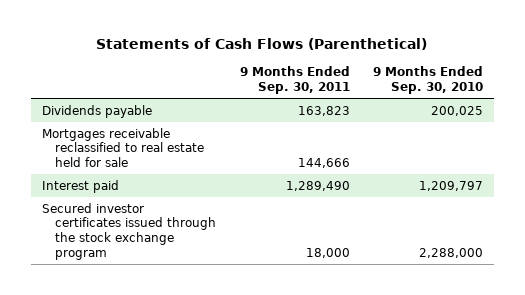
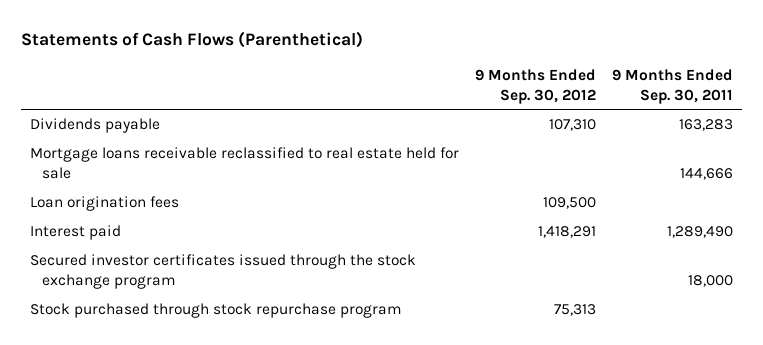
[372,66,483,95] 9 Months Ended Sep. 30, 2010 -> none
none -> [474,68,596,104] 9 Months Ended Sep. 30, 2012
[297,105,350,116] 163,823 -> [679,119,734,132] 163,283
[42,127,205,168] Mortgages receivable reclassified to real estate held for sale -> [29,147,459,180] Mortgage loans receivable reclassified to real estate held for sale
none -> [29,196,179,212] Loan origination fees
none -> [29,303,402,319] Stock purchased through stock repurchase program

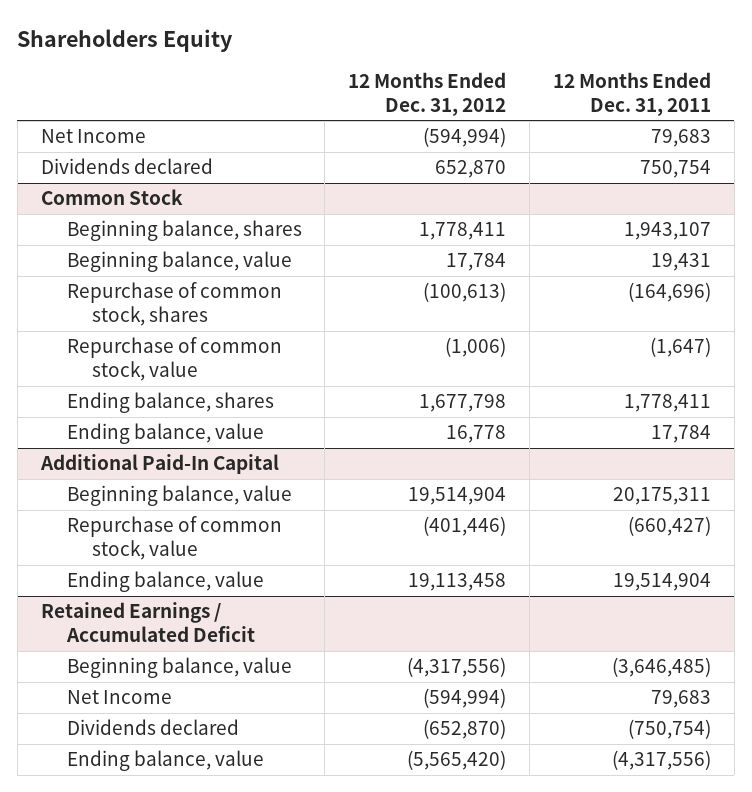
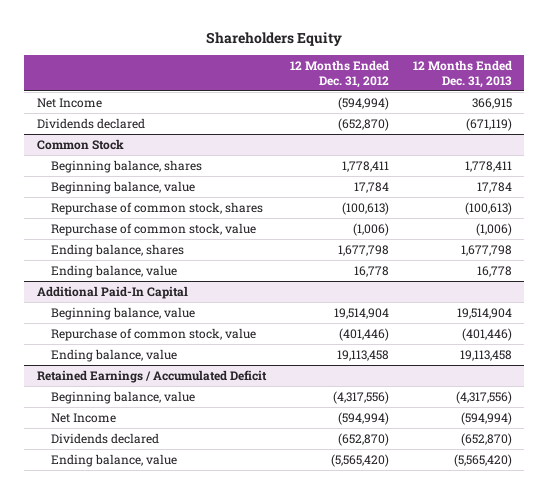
[552,71,711,116] 12 Months Ended Dec. 31, 2011 -> none
none -> [413,60,513,88] 12 Months Ended Dec. 31, 2013
[435,160,507,179] 652,870 -> [337,117,389,131] (652,870)

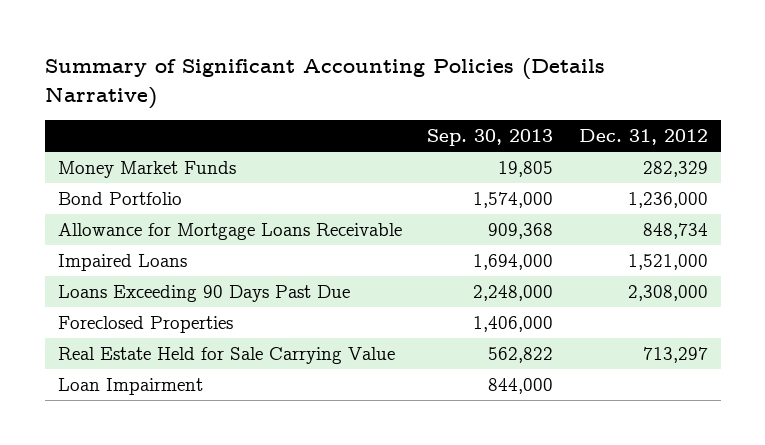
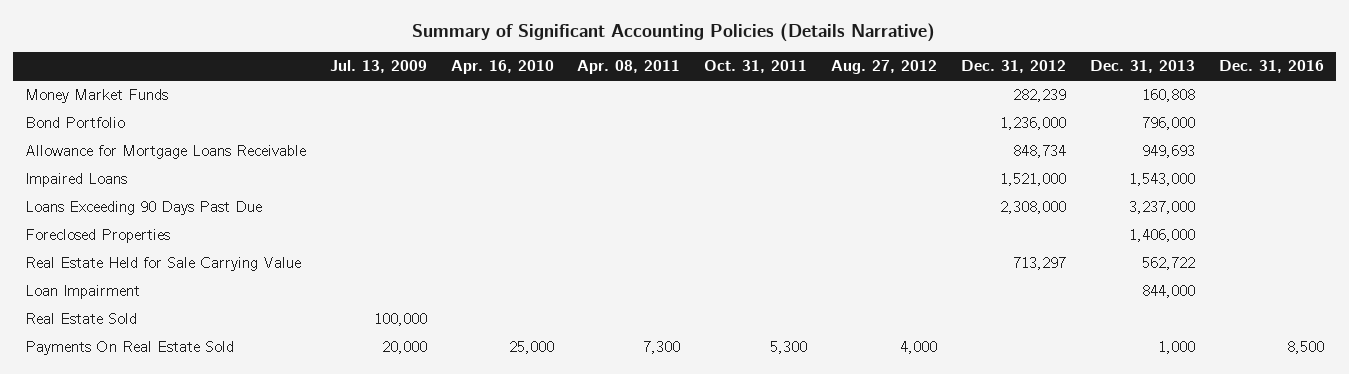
[427,128,554,146] Sep. 30, 2013 -> none
none -> [329,60,427,74] Jul. 13, 2009
none -> [450,60,554,75] Apr. 16, 2010
none -> [577,60,681,75] Apr. 08, 2011
none -> [704,60,808,74] Oct. 31, 2011
none -> [831,60,938,75] Aug. 27, 2012
none -> [1090,60,1196,74] Dec. 31, 2013
none -> [1219,60,1325,74] Dec. 31, 2016
[642,160,708,177] 282,329 -> [1013,89,1067,103] 282,239
none -> [24,313,137,325] Real Estate Sold
none -> [24,341,234,356] Payments On Real Estate Sold

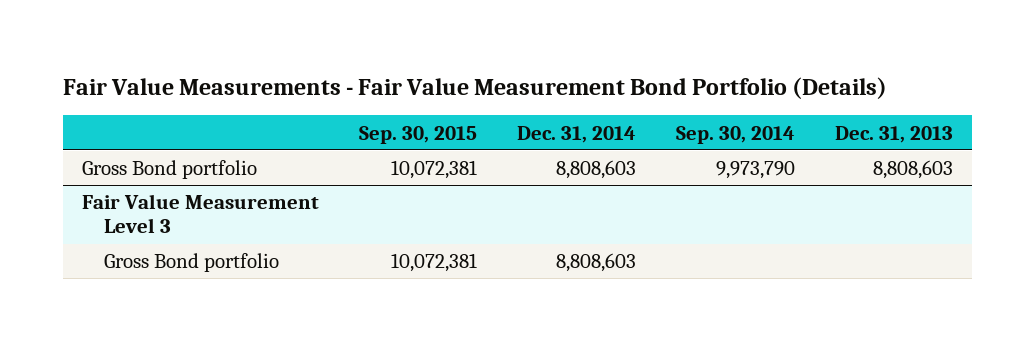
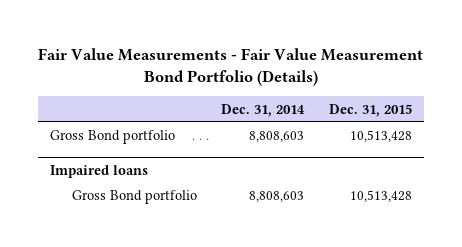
[359,125,478,144] Sep. 30, 2015 -> none
[675,125,795,144] Sep. 30, 2014 -> none
[834,125,953,143] Dec. 31, 2013 -> none
none -> [328,103,412,117] Dec. 31, 2015
[82,194,320,234] Fair Value Measurement Level 3 -> [49,164,148,178] Impaired loans

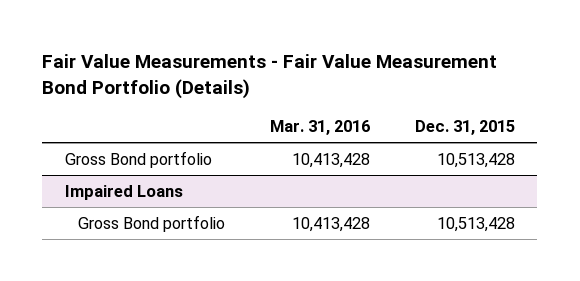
[221,103,306,117] Dec. 31, 2014 -> none
none -> [269,120,370,136] Mar. 31, 2016
[49,164,148,178] Impaired loans -> [64,184,183,200] Impaired Loans

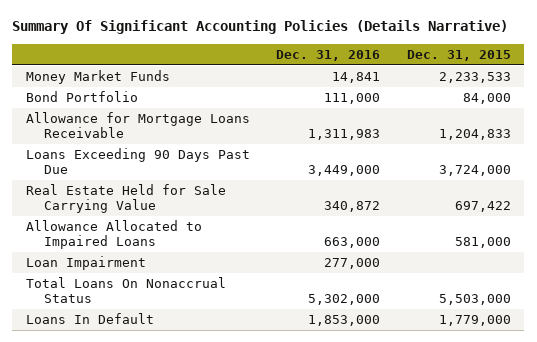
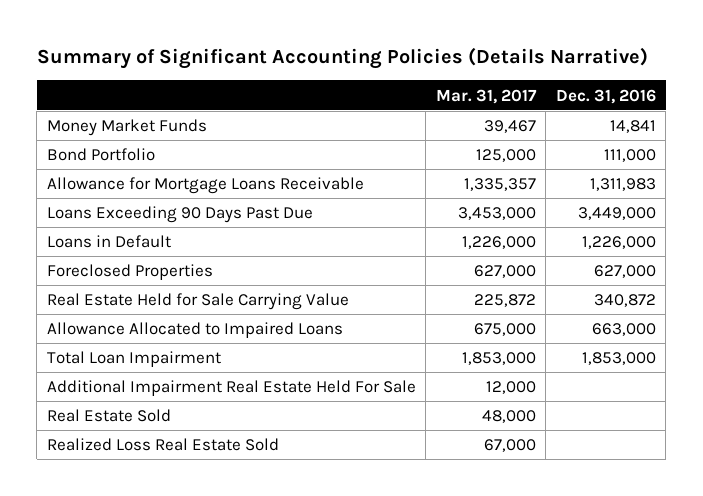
[12,20,509,35] Summary Of Significant Accounting Policies (Details Narrative) -> [36,47,648,70] Summary of Significant Accounting Policies (Details Narrative)
[407,49,512,61] Dec. 31, 2015 -> none
none -> [435,88,537,104] Mar. 31, 2017
none -> [46,235,171,249] Loans in Default
none -> [46,264,213,281] Foreclosed Properties
[25,277,226,303] Total Loans On Nonaccrual Status -> none
[25,313,154,325] Loans In Default -> none
[25,256,146,271] Loan Impairment -> [46,351,221,368] Total Loan Impairment
[324,258,381,270] 277,000 -> [581,352,656,366] 1,853,000
none -> [46,380,416,397] Additional Impairment Real Estate Held For Sale
none -> [46,409,171,423] Real Estate Sold
none -> [46,438,279,452] Realized Loss Real Estate Sold

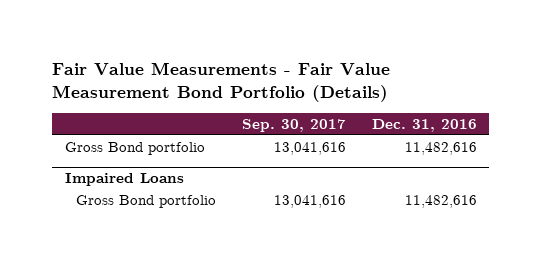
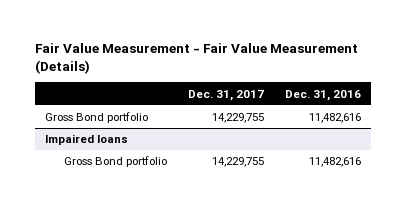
[51,62,390,103] Fair Value Measurements - Fair Value Measurement Bond Portfolio (Details) -> [34,42,358,74] Fair Value Measurement - Fair Value Measurement (Details)
[241,119,346,133] Sep. 30, 2017 -> none
none -> [187,89,264,101] Dec. 31, 2017
[64,173,184,187] Impaired Loans -> [45,134,129,146] Impaired loans

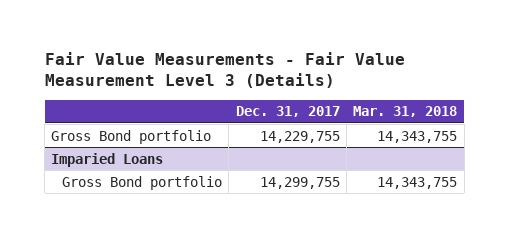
[34,42,358,74] Fair Value Measurement - Fair Value Measurement (Details) -> [44,52,405,89] Fair Value Measurements - Fair Value Measurement Level 3 (Details)
[284,89,361,101] Dec. 31, 2016 -> none
none -> [353,106,458,118] Mar. 31, 2018
[45,134,129,146] Impaired loans -> [51,152,164,167] Imparied Loans
[211,157,264,168] 14,229,755 -> [259,176,340,189] 14,299,755

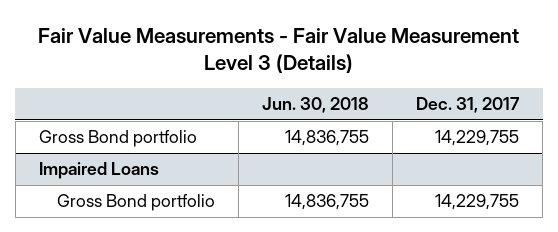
[353,106,458,118] Mar. 31, 2018 -> none
none -> [262,97,370,114] Jun. 30, 2018
[51,152,164,167] Imparied Loans -> [38,162,159,180] Impaired Loans
[259,176,340,189] 14,299,755 -> [435,194,520,211] 14,229,755

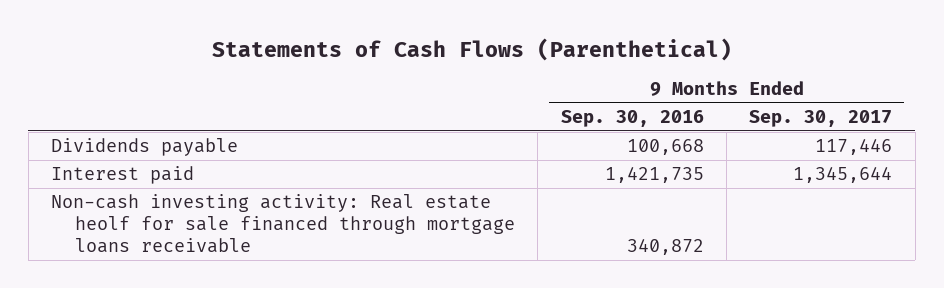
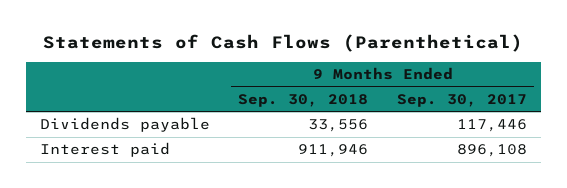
[560,109,704,127] Sep. 30, 2016 -> none
none -> [238,93,369,107] Sep. 30, 2018
[51,194,516,254] Non-cash investing activity: Real estate heolf for sale financed through mortgage loans receivable -> none
[793,167,893,184] 1,345,644 -> [456,144,527,158] 896,108

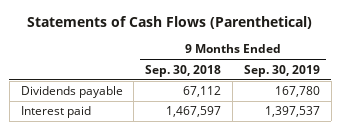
[396,93,527,107] Sep. 30, 2017 -> none
none -> [244,64,321,77] Sep. 30, 2019
[308,119,369,133] 33,556 -> [183,86,222,98] 67,112
[298,144,369,158] 911,946 -> [166,106,222,118] 1,467,597

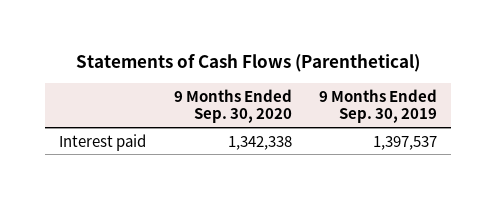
[145,64,222,77] Sep. 30, 2018 -> none
none -> [173,88,292,124] 9 Months Ended Sep. 30, 2020
[20,86,123,99] Dividends payable -> none

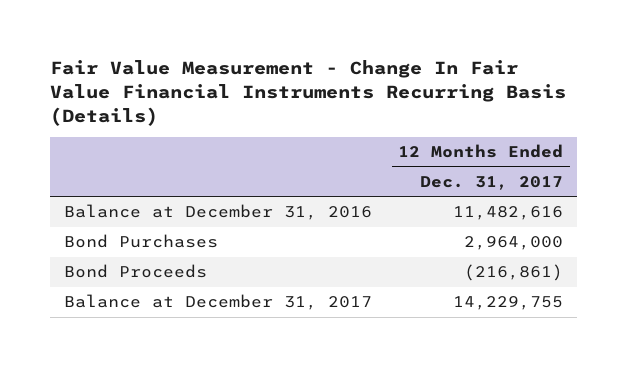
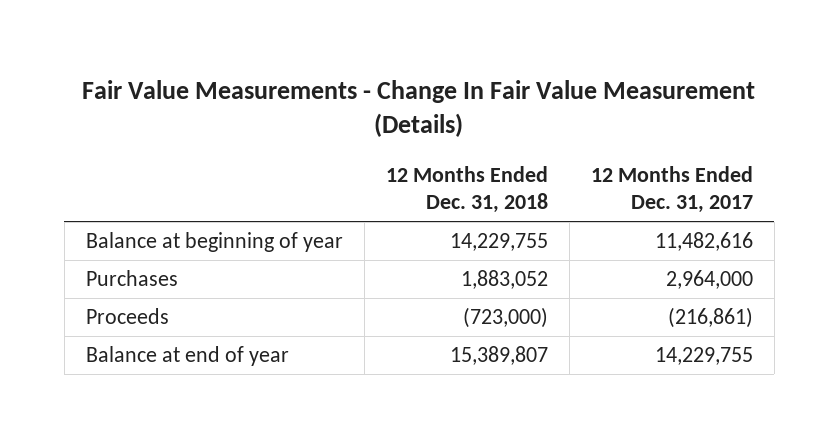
[50,60,567,126] Fair Value Measurement - Change In Fair Value Financial Instruments Recurring Basis (Details) -> [82,79,756,138] Fair Value Measurements - Change In Fair Value Measurement (Details)
none -> [385,166,548,214] 12 Months Ended Dec. 31, 2018
[63,204,372,221] Balance at December 31, 2016 -> [85,232,343,253] Balance at beginning of year
[63,234,218,249] Bond Purchases -> [85,270,178,287] Purchases
[63,264,207,279] Bond Proceeds -> [85,308,169,325] Proceeds
[63,294,372,311] Balance at December 31, 2017 -> [85,346,289,367] Balance at end of year

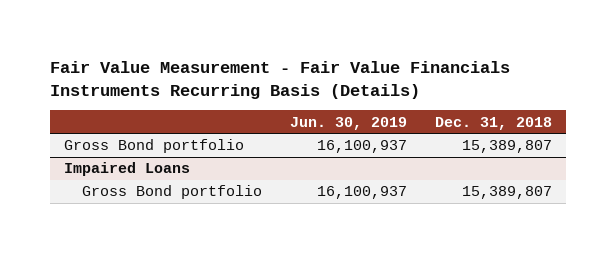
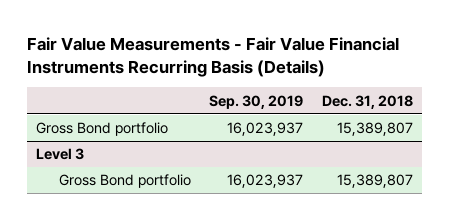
[49,60,510,99] Fair Value Measurement - Fair Value Financials Instruments Recurring Basis (Details) -> [27,36,400,77] Fair Value Measurements - Fair Value Financial Instruments Recurring Basis (Details)
[289,116,407,130] Jun. 30, 2019 -> none
none -> [209,94,304,109] Sep. 30, 2019
[63,162,190,177] Impaired Loans -> [36,148,85,161] Level 3

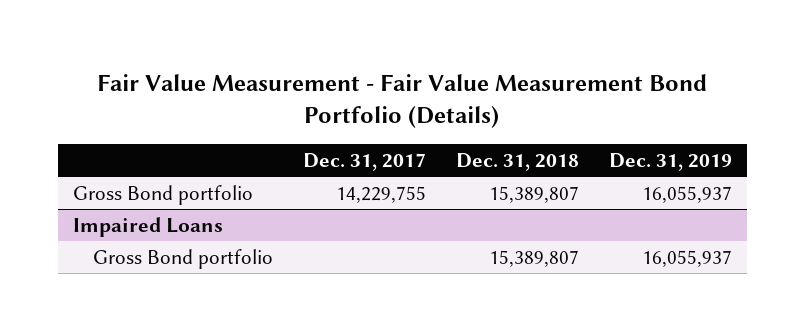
[27,36,400,77] Fair Value Measurements - Fair Value Financial Instruments Recurring Basis (Details) -> [97,73,708,129] Fair Value Measurement - Fair Value Measurement Bond Portfolio (Details)
[209,94,304,109] Sep. 30, 2019 -> none
none -> [302,152,426,171] Dec. 31, 2017
none -> [608,152,732,171] Dec. 31, 2019
[36,148,85,161] Level 3 -> [73,216,224,237] Impaired Loans

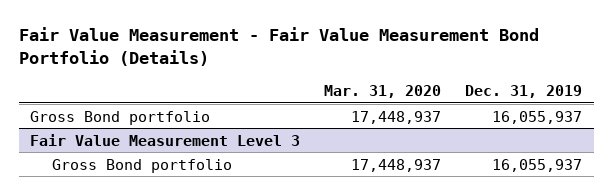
[302,152,426,171] Dec. 31, 2017 -> none
[455,152,579,171] Dec. 31, 2018 -> none
none -> [324,85,442,99] Mar. 31, 2020
[73,216,224,237] Impaired Loans -> [30,133,301,146] Fair Value Measurement Level 3

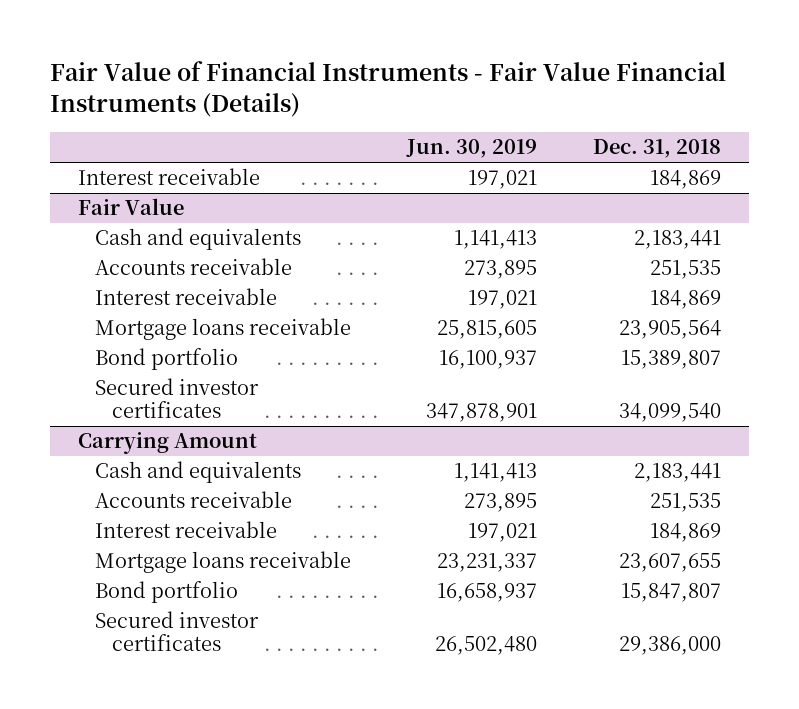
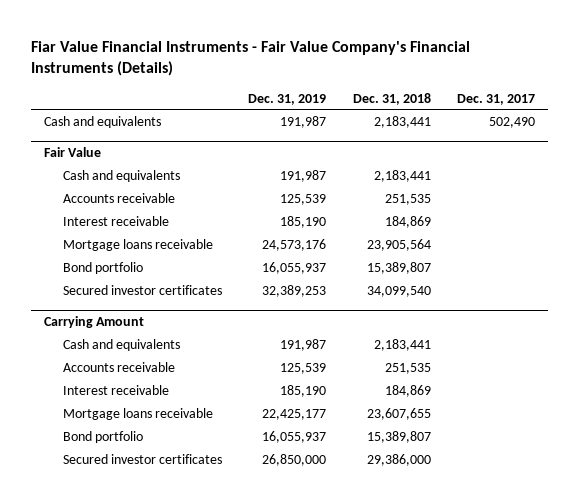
[50,61,727,118] Fair Value of Financial Instruments - Fair Value Financial Instruments (Details) -> [30,40,470,77] Fiar Value Financial Instruments - Fair Value Company's Financial Instruments (Details)
[406,139,538,159] Jun. 30, 2019 -> none
none -> [248,93,327,105] Dec. 31, 2019
none -> [457,93,536,105] Dec. 31, 2017
[78,168,261,186] Interest receivable -> none
none -> [43,115,161,128] Cash and equivalents
[621,583,722,603] 15,847,807 -> [366,430,431,443] 15,389,807

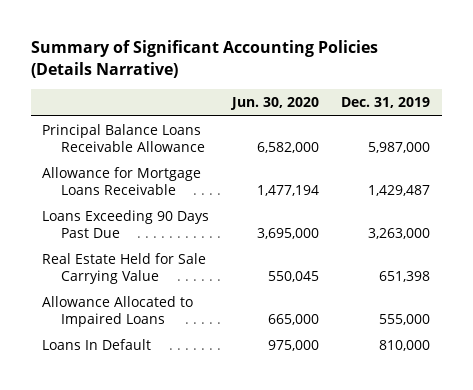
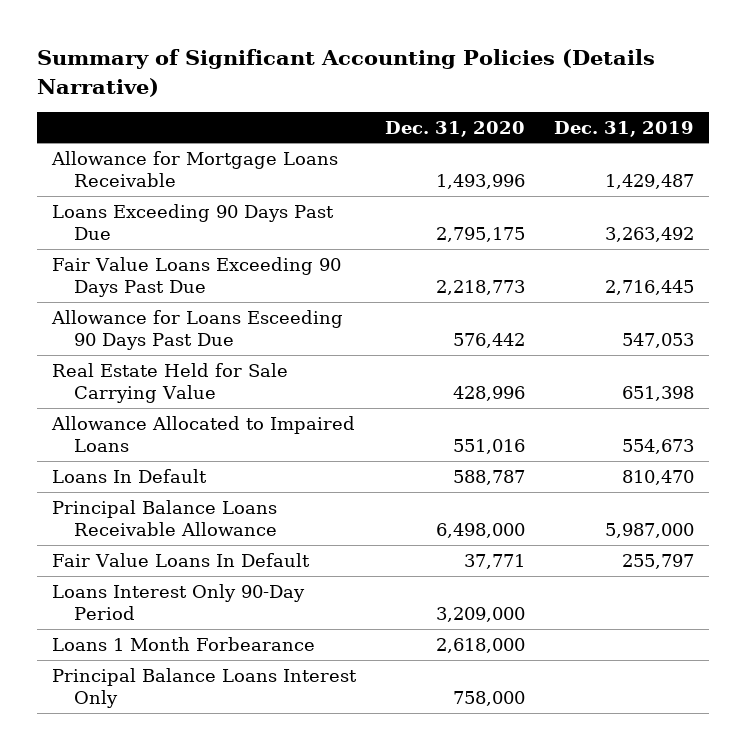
[229,97,319,111] Jun. 30, 2020 -> none
none -> [385,120,526,137] Dec. 31, 2020
[368,227,431,239] 3,263,000 -> [605,226,695,242] 3,263,492
none -> [51,256,341,297] Fair Value Loans Exceeding 90 Days Past Due
none -> [50,309,343,350] Allowance for Loans Esceeding 90 Days Past Due
[379,313,431,325] 555,000 -> [622,438,695,454] 554,673
[379,340,431,352] 810,000 -> [622,469,695,485] 810,470
[42,124,206,152] Principal Balance Loans Receivable Allowance -> [51,499,278,536] Principal Balance Loans Receivable Allowance
none -> [51,552,310,567] Fair Value Loans In Default
none -> [51,583,305,620] Loans Interest Only 90-Day Period
none -> [51,636,315,651] Loans 1 Month Forbearance
none -> [51,667,357,708] Principal Balance Loans Interest Only

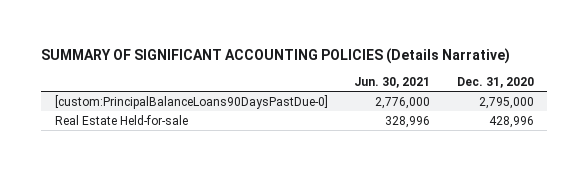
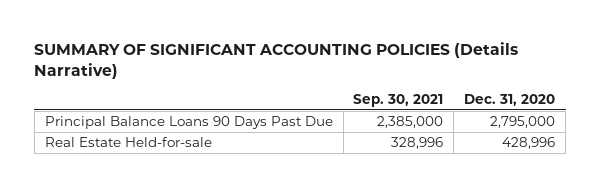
[354,77,431,89] Jun. 30, 2021 -> none
none -> [353,94,444,108] Sep. 30, 2021
[54,94,328,109] [custom:PrincipalBalanceLoans90DaysPastDue-0] -> [44,116,333,130] Principal Balance Loans 90 Days Past Due

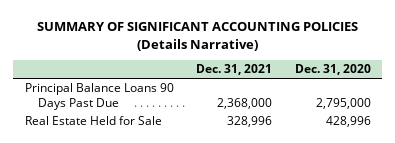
[353,94,444,108] Sep. 30, 2021 -> none
none -> [196,64,273,76] Dec. 31, 2021
[44,137,212,148] Real Estate Held-for-sale -> [24,116,162,126] Real Estate Held for Sale

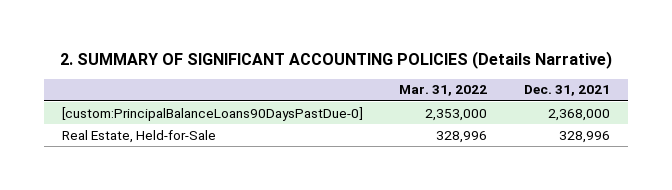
[36,22,358,51] SUMMARY OF SIGNIFICANT ACCOUNTING POLICIES (Details Narrative) -> [59,51,612,70] 2. SUMMARY OF SIGNIFICANT ACCOUNTING POLICIES (Details Narrative)
[294,64,371,76] Dec. 31, 2020 -> none
none -> [399,85,488,97] Mar. 31, 2022
[24,83,174,110] Principal Balance Loans 90 Days Past Due -> [62,106,364,121] [custom:PrincipalBalanceLoans90DaysPastDue-0]
[24,116,162,126] Real Estate Held for Sale -> [62,129,217,143] Real Estate, Held-for-Sale

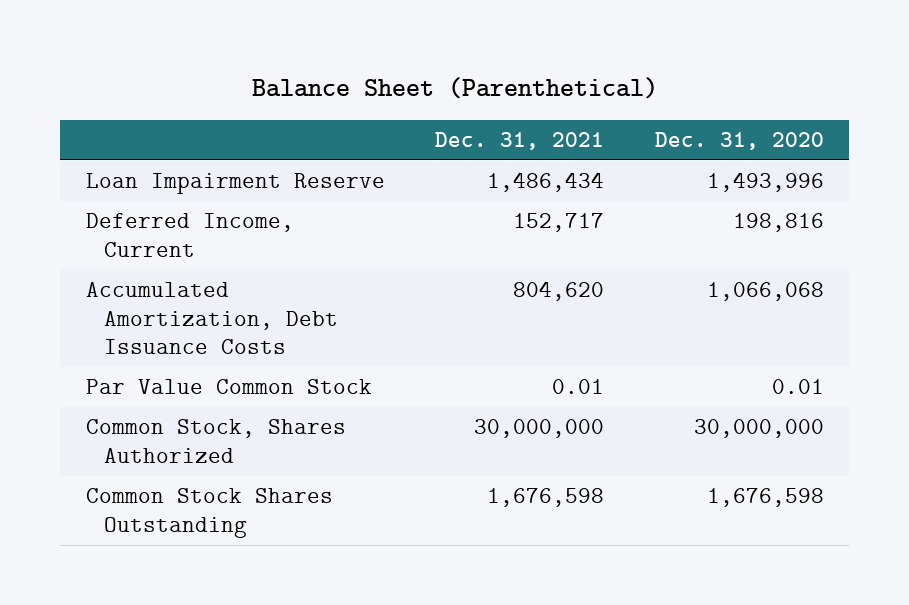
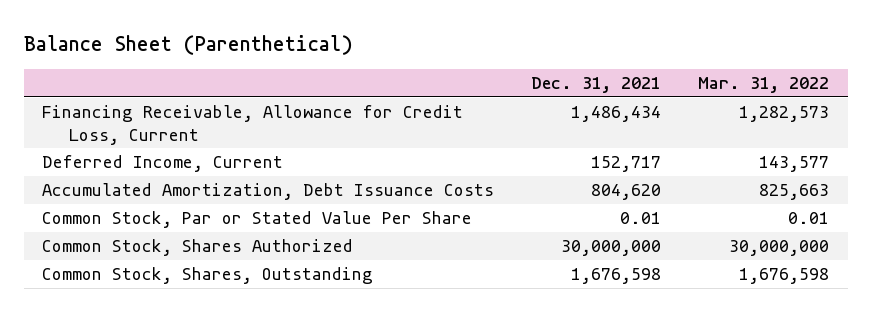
[654,131,824,150] Dec. 31, 2020 -> none
none -> [698,76,830,93] Mar. 31, 2022
[85,173,385,195] Loan Impairment Reserve -> [42,105,464,145] Financing Receivable, Allowance for Credit Loss, Current
[85,379,372,395] Par Value Common Stock -> [42,211,473,229] Common Stock, Par or Stated Value Per Share
[85,488,333,538] Common Stock Shares Outstanding -> [42,267,374,285] Common Stock, Shares, Outstanding

